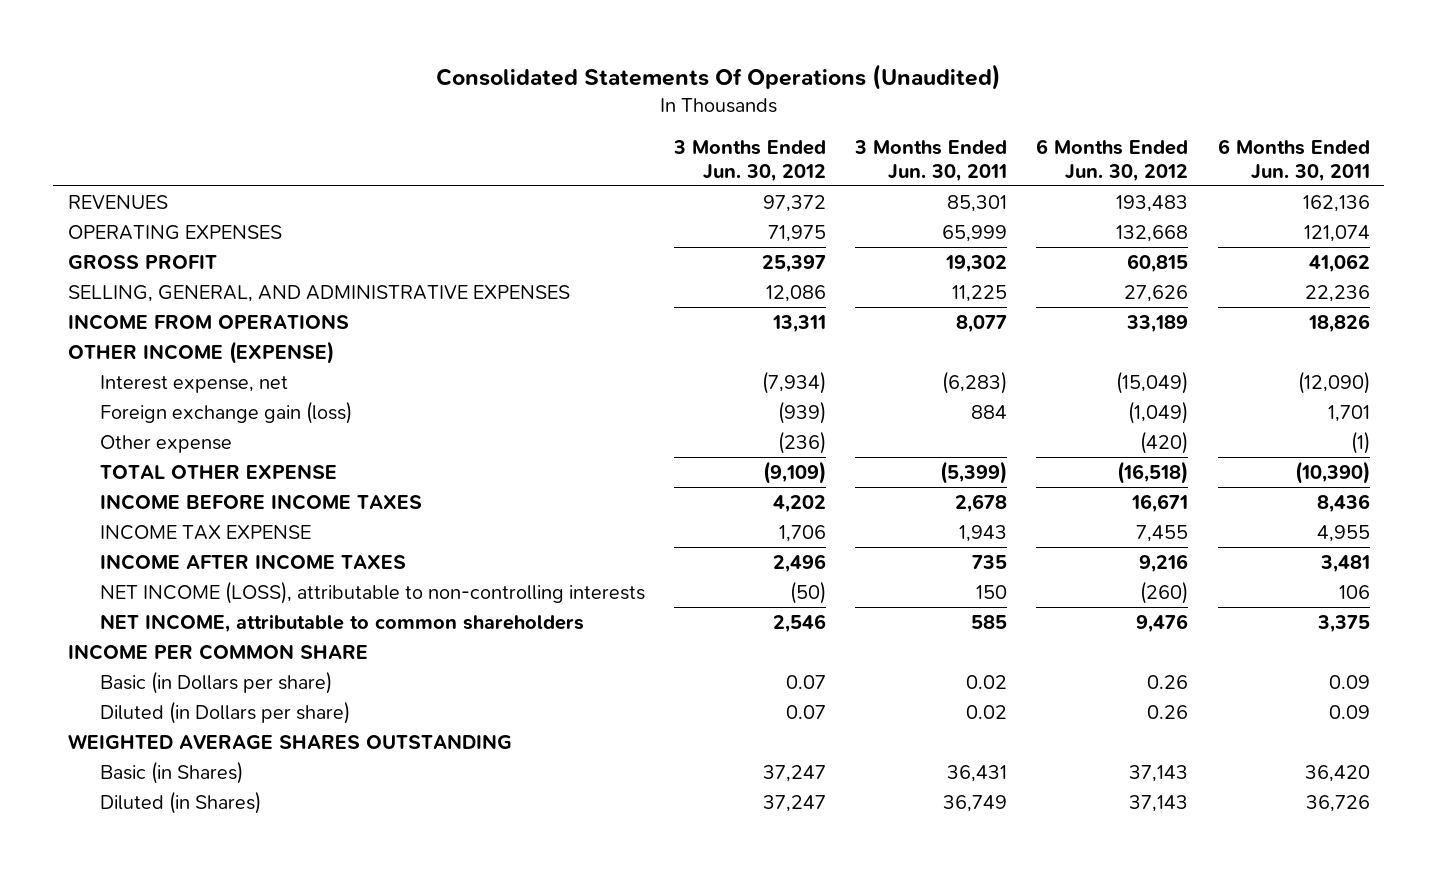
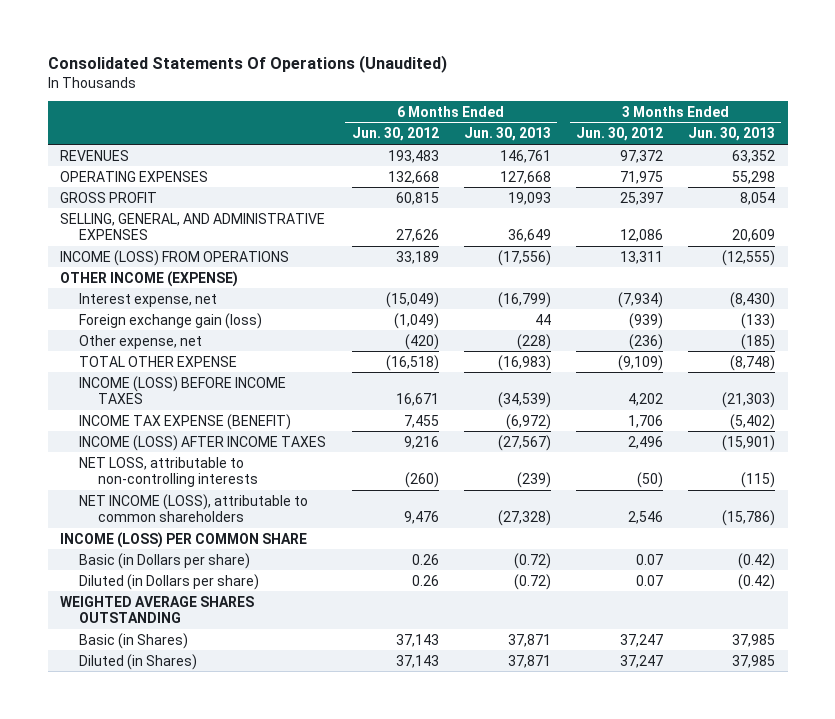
[854,139,1008,182] 3 Months Ended Jun. 30, 2011 -> none
[1217,138,1370,182] 6 Months Ended Jun. 30, 2011 -> none
none -> [463,127,551,142] Jun. 30, 2013
none -> [688,127,776,142] Jun. 30, 2013
[67,313,349,330] INCOME FROM OPERATIONS -> [60,249,290,266] INCOME (LOSS) FROM OPERATIONS
[99,434,232,453] Other expense -> [79,334,203,349] Other expense, net
[99,493,422,510] INCOME BEFORE INCOME TAXES -> [79,375,287,405] INCOME (LOSS) BEFORE INCOME TAXES
[99,524,311,540] INCOME TAX EXPENSE -> [79,413,292,430] INCOME TAX EXPENSE (BENEFIT)
[99,553,406,570] INCOME AFTER INCOME TAXES -> [79,434,327,451] INCOME (LOSS) AFTER INCOME TAXES
[99,580,645,604] NET INCOME (LOSS), attributable to non-controlling interests -> [79,456,259,488] NET LOSS, attributable to non-controlling interests
[99,613,584,633] NET INCOME, attributable to common shareholders -> [79,493,309,523] NET INCOME (LOSS), attributable to common shareholders
[67,643,368,660] INCOME PER COMMON SHARE -> [60,531,308,548] INCOME (LOSS) PER COMMON SHARE

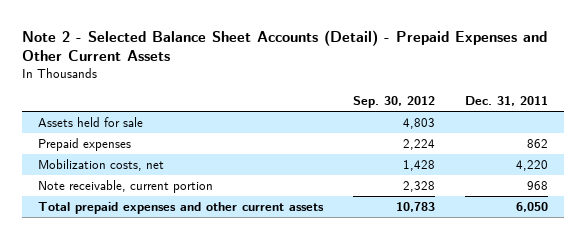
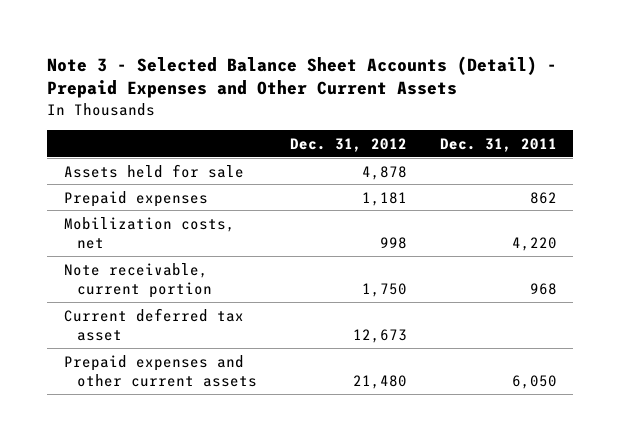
[22,29,548,61] Note 2 - Selected Balance Sheet Accounts (Detail) - Prepaid Expenses and Other Current Assets -> [47,55,558,99] Note 3 - Selected Balance Sheet Accounts (Detail) - Prepaid Expenses and Other Current Assets
[352,95,435,108] Sep. 30, 2012 -> none
none -> [289,137,407,152] Dec. 31, 2012
none -> [63,307,244,341] Current deferred tax asset
[37,201,324,214] Total prepaid expenses and other current assets -> [63,354,257,387] Prepaid expenses and other current assets

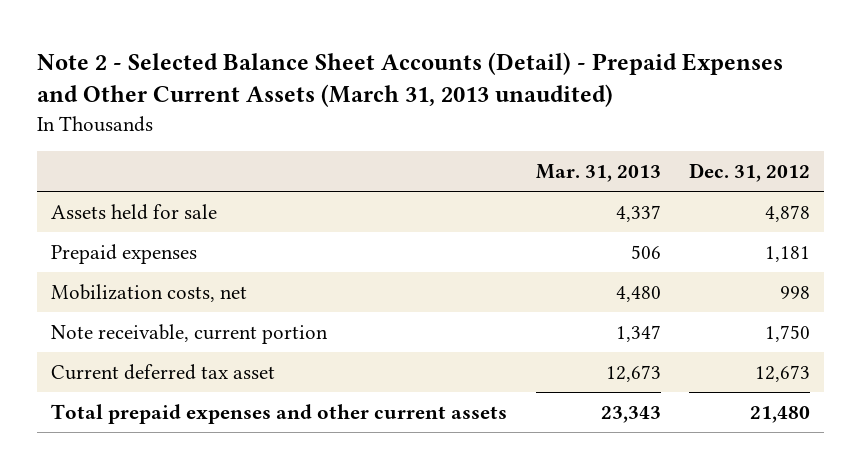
[47,55,558,99] Note 3 - Selected Balance Sheet Accounts (Detail) - Prepaid Expenses and Other Current Assets -> [37,51,784,108] Note 2 - Selected Balance Sheet Accounts (Detail) - Prepaid Expenses and Other Current Assets (March 31, 2013 unaudited)
[439,137,557,152] Dec. 31, 2011 -> none
none -> [535,164,661,183] Mar. 31, 2013
[63,354,257,387] Prepaid expenses and other current assets -> [51,403,508,424] Total prepaid expenses and other current assets

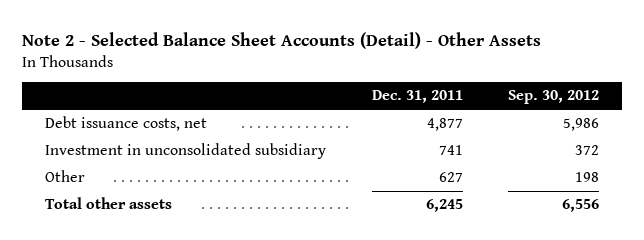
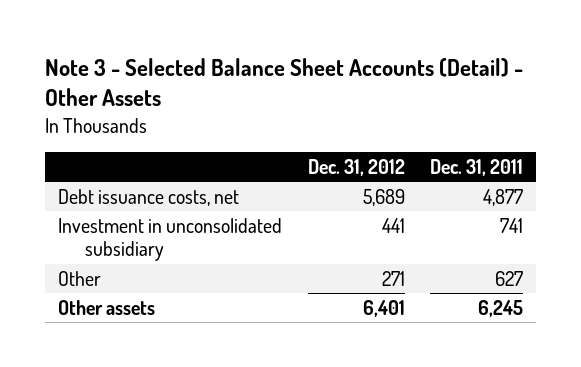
[21,31,541,49] Note 2 - Selected Balance Sheet Accounts (Detail) - Other Assets -> [45,57,524,107] Note 3 - Selected Balance Sheet Accounts (Detail) - Other Assets
[508,90,600,105] Sep. 30, 2012 -> none
none -> [307,158,405,176] Dec. 31, 2012
[44,197,172,210] Total other assets -> [57,299,155,315] Other assets

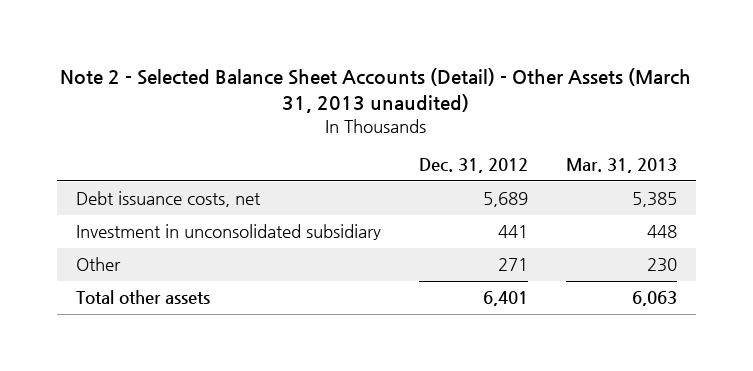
[45,57,524,107] Note 3 - Selected Balance Sheet Accounts (Detail) - Other Assets -> [60,68,692,114] Note 2 - Selected Balance Sheet Accounts (Detail) - Other Assets (March 31, 2013 unaudited)
[430,158,524,176] Dec. 31, 2011 -> none
none -> [565,158,677,174] Mar. 31, 2013
[57,299,155,315] Other assets -> [75,290,210,305] Total other assets

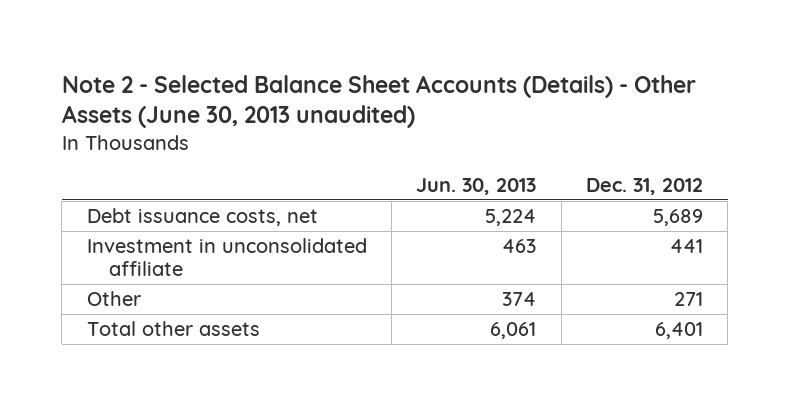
[60,68,692,114] Note 2 - Selected Balance Sheet Accounts (Detail) - Other Assets (March 31, 2013 unaudited) -> [61,74,696,129] Note 2 - Selected Balance Sheet Accounts (Details) - Other Assets (June 30, 2013 unaudited)
[565,158,677,174] Mar. 31, 2013 -> none
none -> [416,177,537,195] Jun. 30, 2013
[75,224,381,241] Investment in unconsolidated subsidiary -> [86,237,367,277] Investment in unconsolidated affiliate

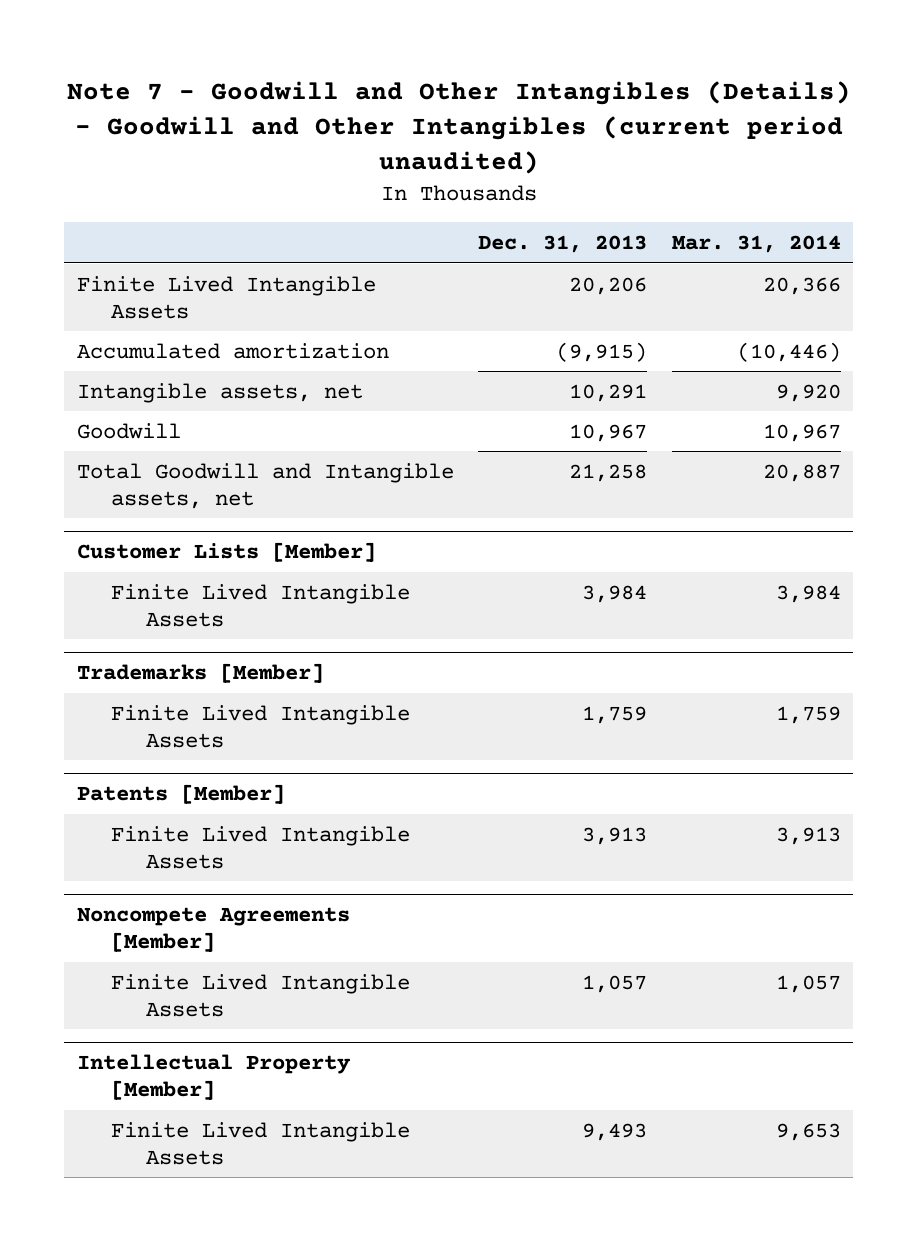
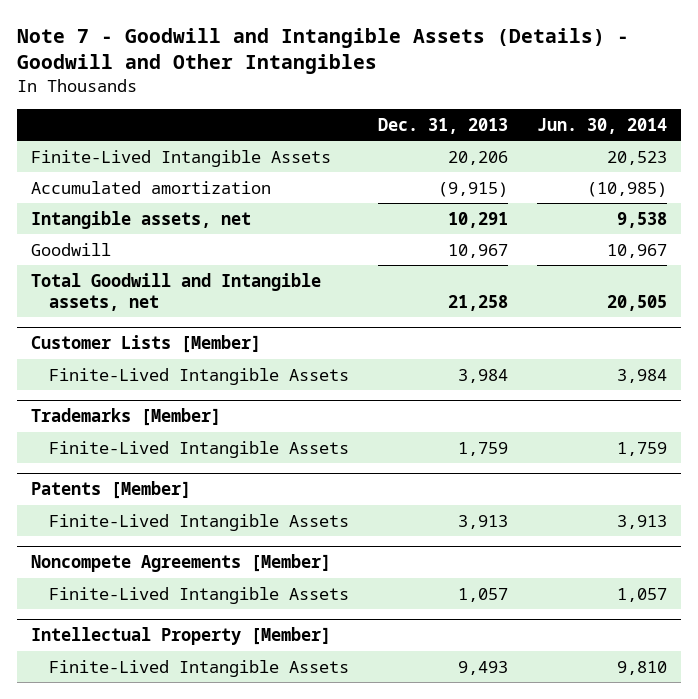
[66,81,851,175] Note 7 - Goodwill and Other Intangibles (Details) - Goodwill and Other Intangibles (current period unaudited) -> [16,28,629,75] Note 7 - Goodwill and Intangible Assets (Details) - Goodwill and Other Intangibles
[671,235,841,254] Mar. 31, 2014 -> none
none -> [536,117,667,134] Jun. 30, 2014
[76,275,376,319] Finite Lived Intangible Assets -> [31,149,332,167] Finite-Lived Intangible Assets
[111,583,411,627] Finite Lived Intangible Assets -> [48,367,349,385] Finite-Lived Intangible Assets
[111,704,411,748] Finite Lived Intangible Assets -> [48,440,349,458] Finite-Lived Intangible Assets
[111,825,411,869] Finite Lived Intangible Assets -> [48,513,349,531] Finite-Lived Intangible Assets
[111,973,411,1017] Finite Lived Intangible Assets -> [48,586,349,604] Finite-Lived Intangible Assets
[111,1121,411,1165] Finite Lived Intangible Assets -> [48,659,349,677] Finite-Lived Intangible Assets

